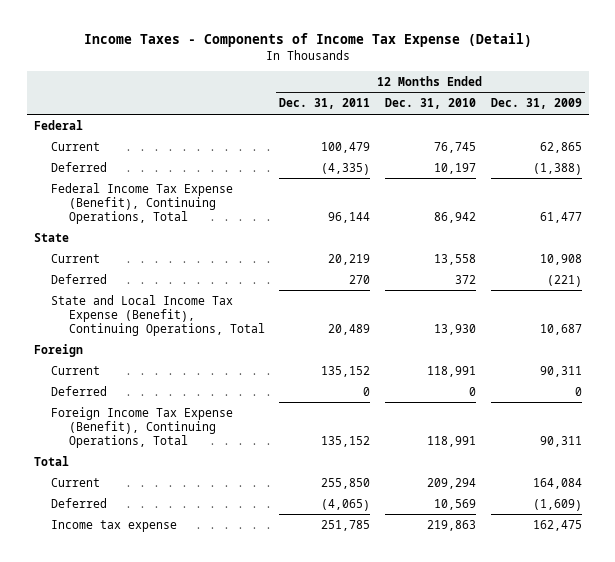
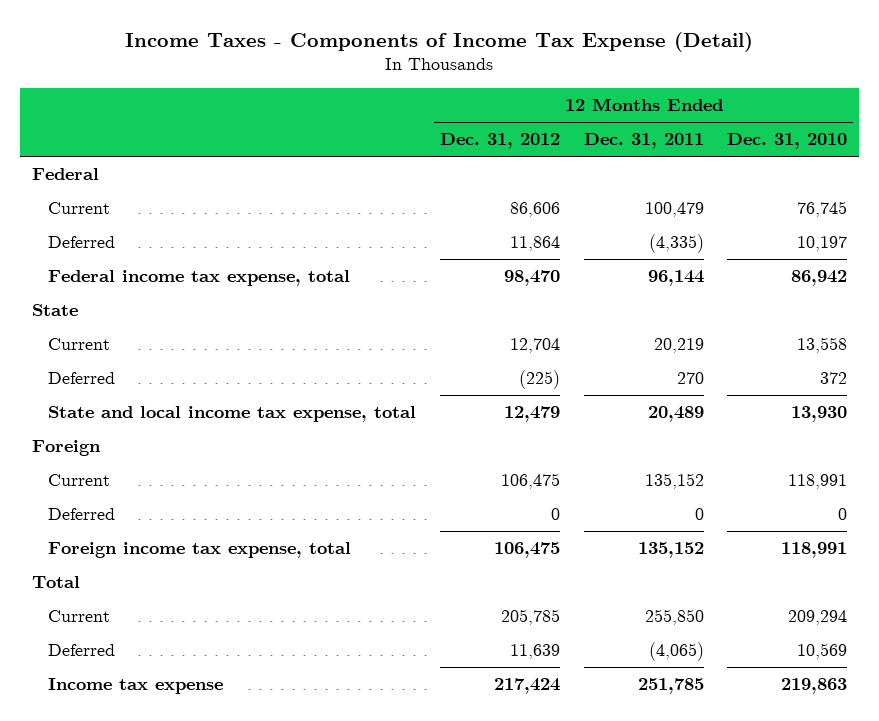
[490,98,582,110] Dec. 31, 2009 -> none
none -> [439,133,560,150] Dec. 31, 2012
[51,182,234,224] Federal Income Tax Expense (Benefit), Continuing Operations, Total -> [48,270,351,287] Federal income tax expense, total
[51,294,265,336] State and Local Income Tax Expense (Benefit), Continuing Operations, Total -> [48,406,417,423] State and local income tax expense, total
[51,406,234,448] Foreign Income Tax Expense (Benefit), Continuing Operations, Total -> [48,542,352,559] Foreign income tax expense, total

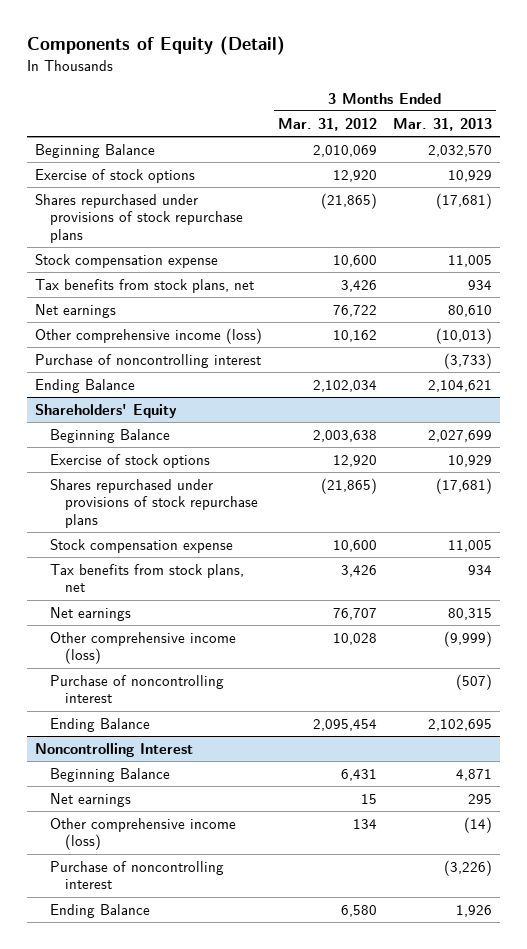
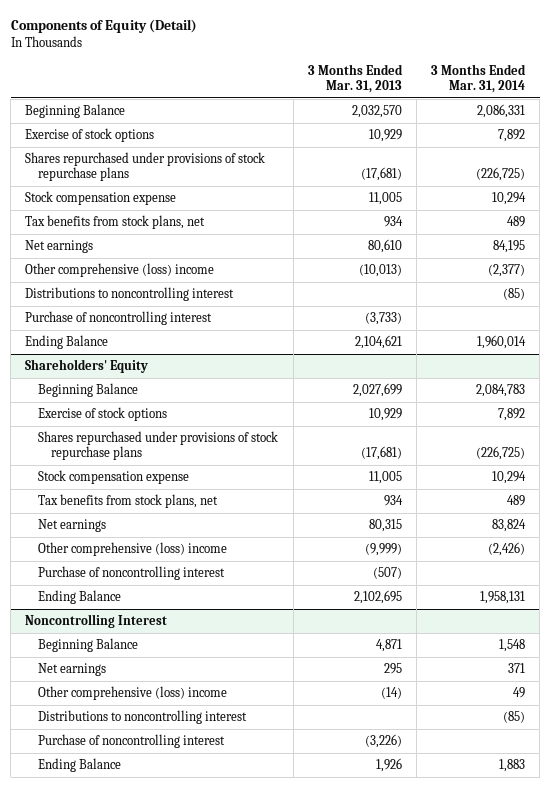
[277,117,377,131] Mar. 31, 2012 -> none
none -> [431,64,527,94] 3 Months Ended Mar. 31, 2014
[34,327,262,344] Other comprehensive income (loss) -> [25,262,215,277] Other comprehensive (loss) income
none -> [25,286,235,301] Distributions to noncontrolling interest
[49,631,236,665] Other comprehensive income (loss) -> [38,541,228,556] Other comprehensive (loss) income
[49,817,236,851] Other comprehensive income (loss) -> [38,685,228,700] Other comprehensive (loss) income
none -> [38,709,248,724] Distributions to noncontrolling interest

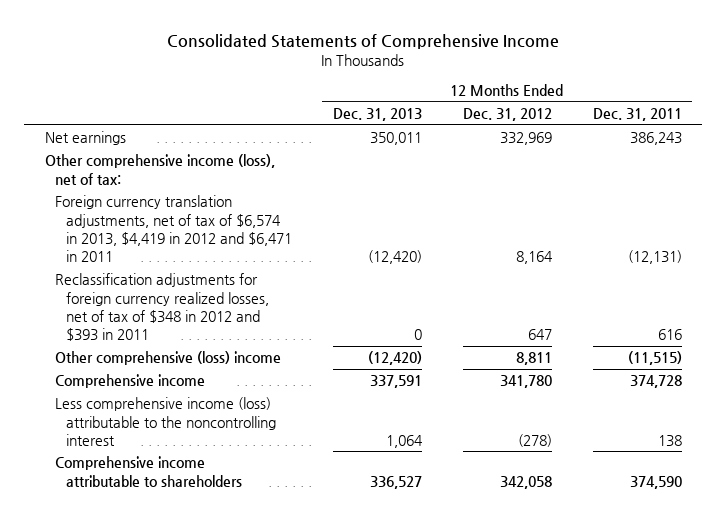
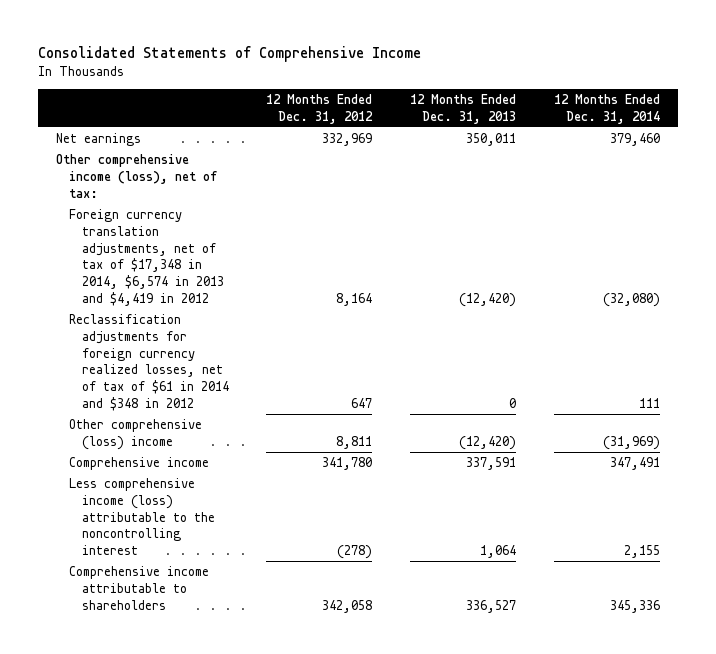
[592,108,682,122] Dec. 31, 2011 -> none
none -> [553,93,660,124] 12 Months Ended Dec. 31, 2014
[55,195,292,263] Foreign currency translation adjustments, net of tax of $6,574 in 2013, $4,419 in 2012 and $6,471 in 2011 -> [68,209,224,306] Foreign currency translation adjustments, net of tax of $17,348 in 2014, $6,574 in 2013 and $4,419 in 2012
[55,273,269,342] Reclassification adjustments for foreign currency realized losses, net of tax of $348 in 2012 and $393 in 2011 -> [68,314,229,411] Reclassification adjustments for foreign currency realized losses, net of tax of $61 in 2014 and $348 in 2012

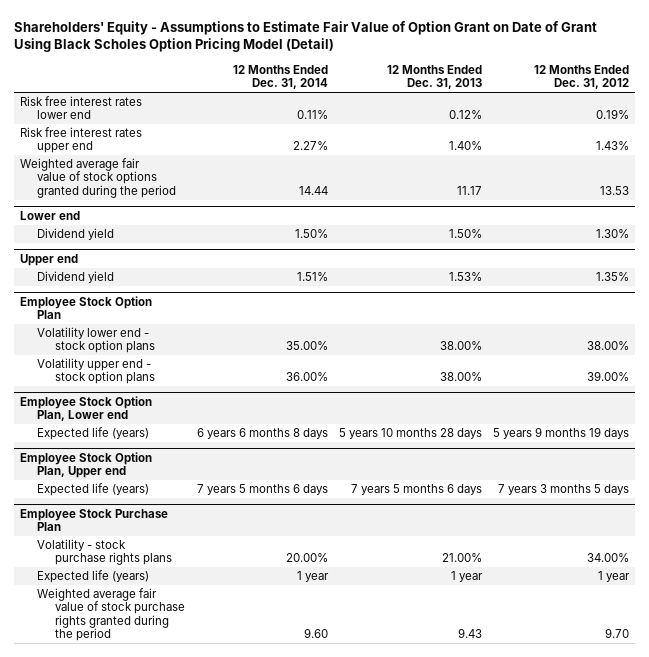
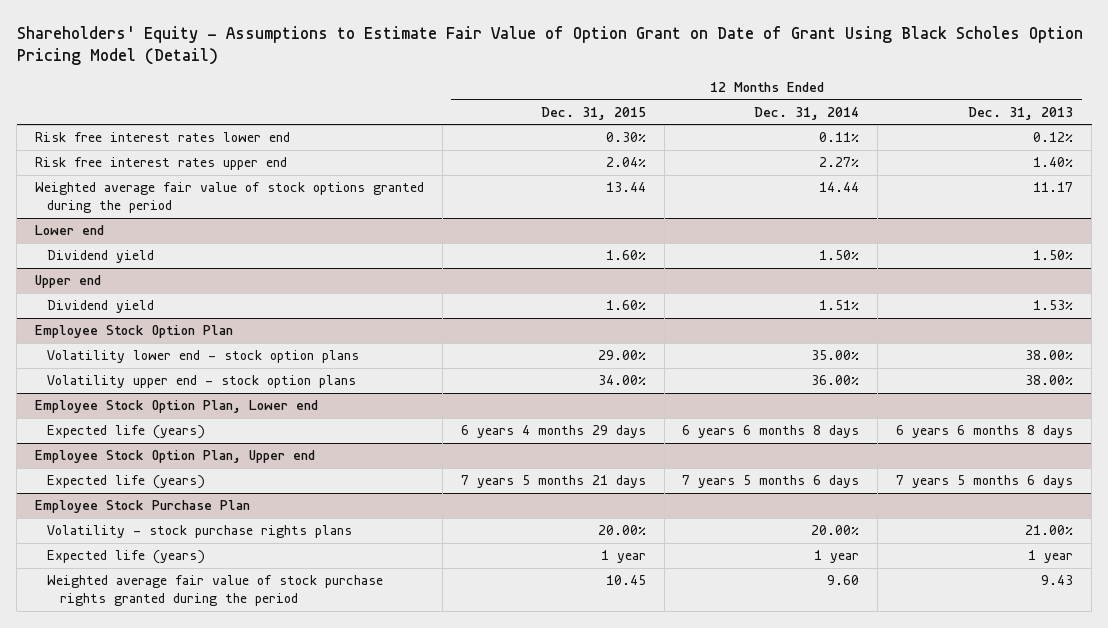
[534,64,630,90] 12 Months Ended Dec. 31, 2012 -> none
none -> [540,106,646,120] Dec. 31, 2015
[338,428,482,440] 5 years 10 months 28 days -> [896,425,1074,439] 6 years 6 months 8 days

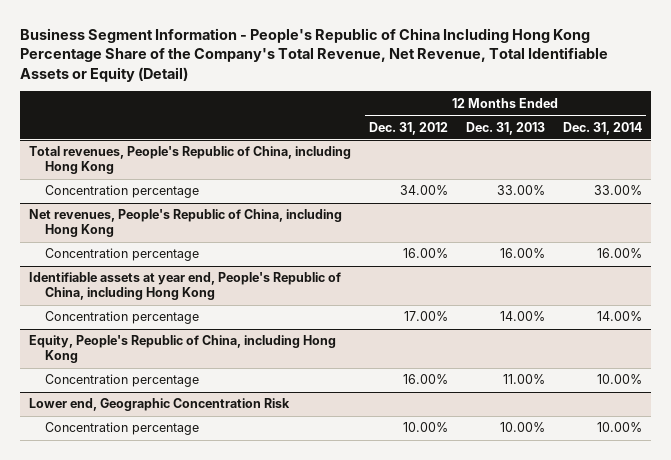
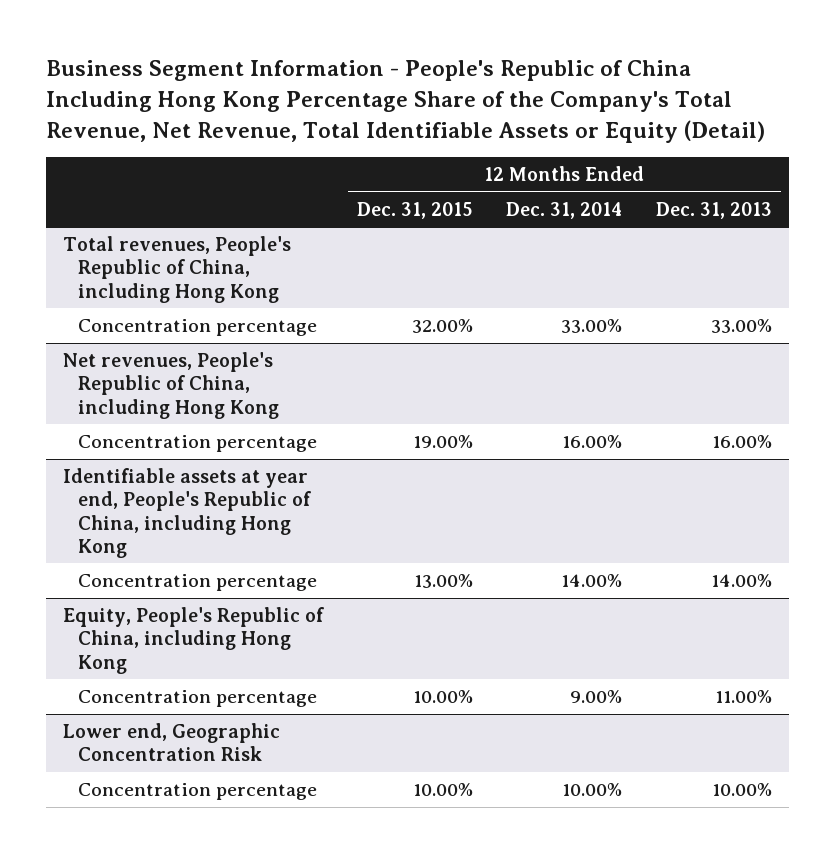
[369,121,449,135] Dec. 31, 2012 -> none
none -> [356,201,473,219] Dec. 31, 2015
[596,374,642,385] 10.00% -> [570,690,623,704] 9.00%

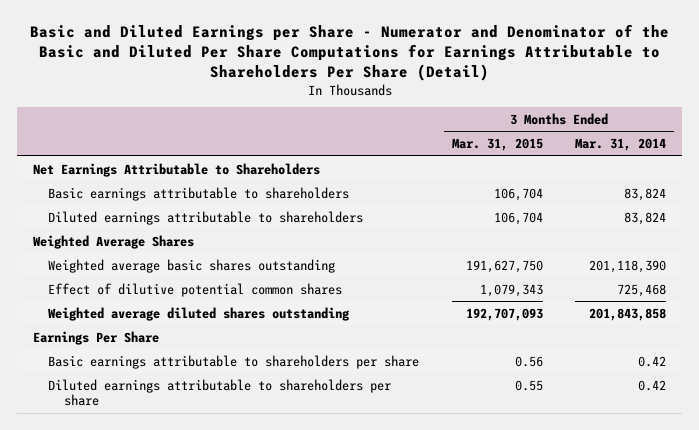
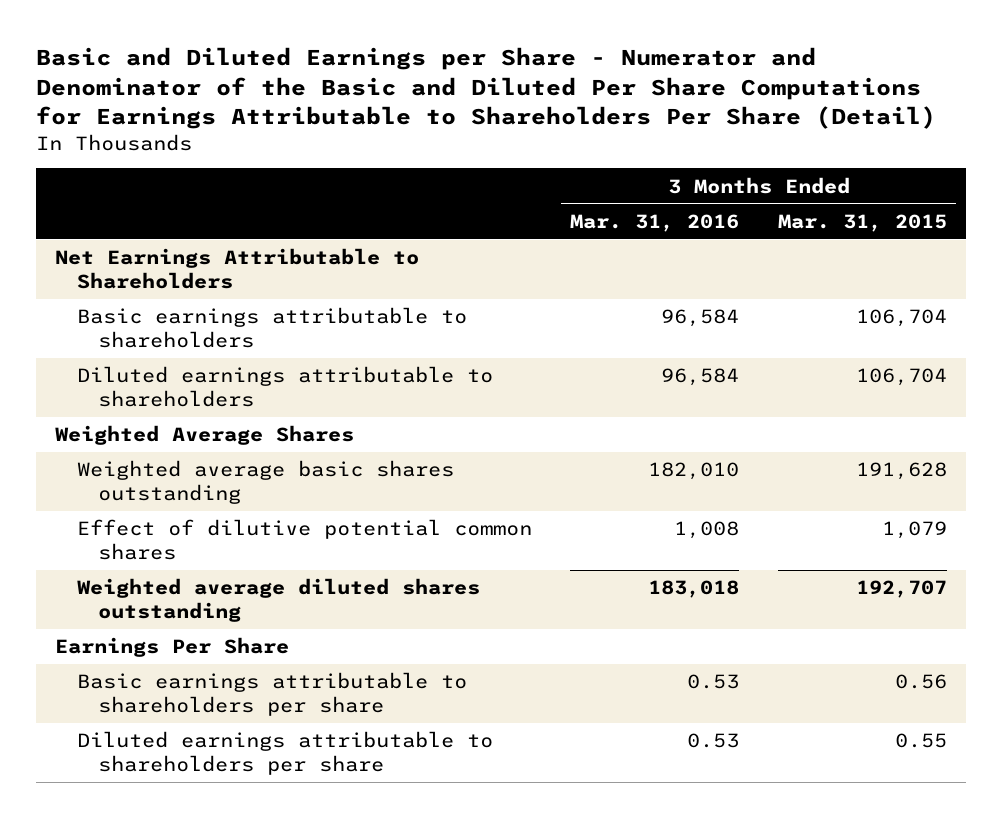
[575,138,667,152] Mar. 31, 2014 -> none
none -> [570,213,740,232] Mar. 31, 2016
[465,259,543,273] 191,627,750 -> [855,462,947,481] 191,628
[479,283,543,297] 1,079,343 -> [881,521,947,540] 1,079
[465,307,543,321] 192,707,093 -> [855,580,947,599] 192,707

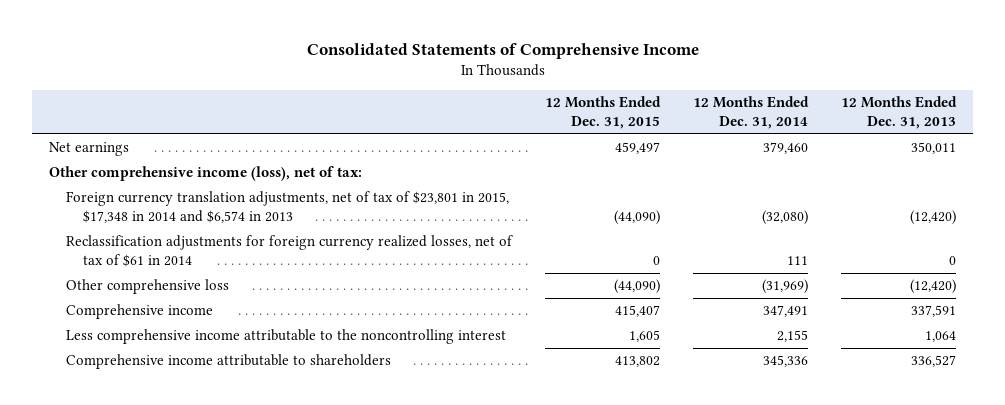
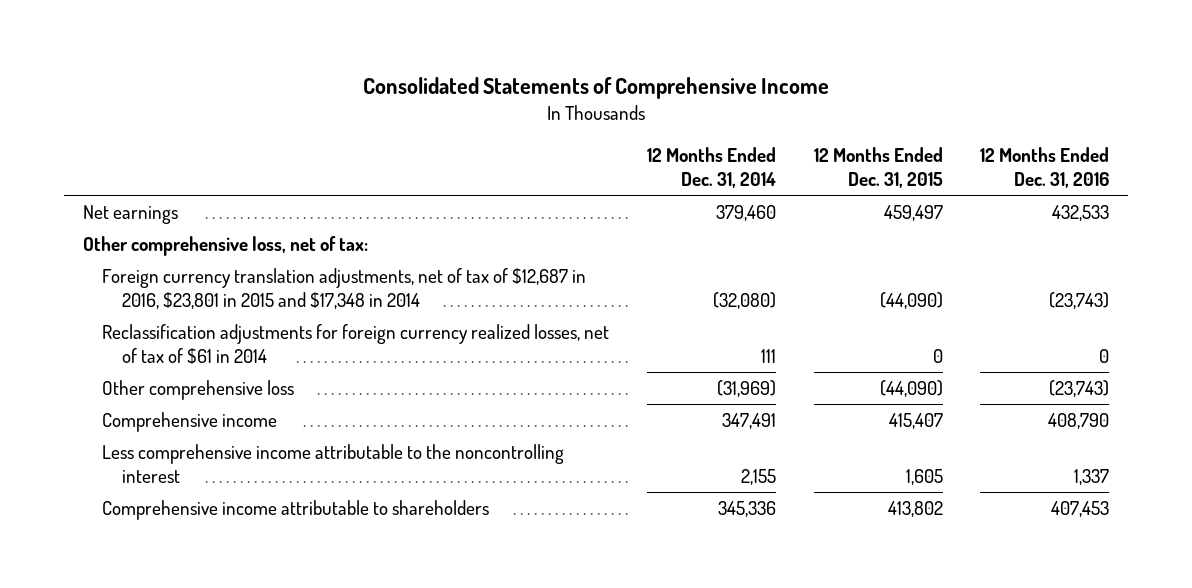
[841,95,958,130] 12 Months Ended Dec. 31, 2013 -> none
none -> [980,147,1110,189] 12 Months Ended Dec. 31, 2016
[48,166,362,182] Other comprehensive income (loss), net of tax: -> [83,235,369,256] Other comprehensive loss, net of tax:
[65,191,509,224] Foreign currency translation adjustments, net of tax of $23,801 in 2015, $17,348 in 2014 and $6,574 in 2013 -> [102,267,587,310] Foreign currency translation adjustments, net of tax of $12,687 in 2016, $23,801 in 2015 and $17,348 in 2014

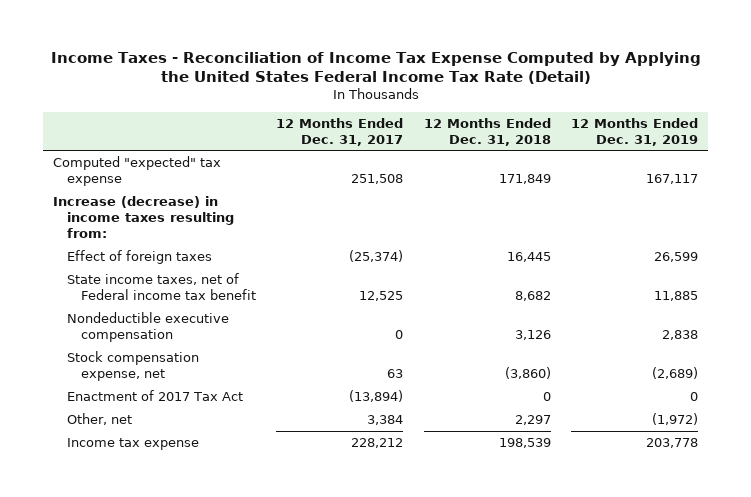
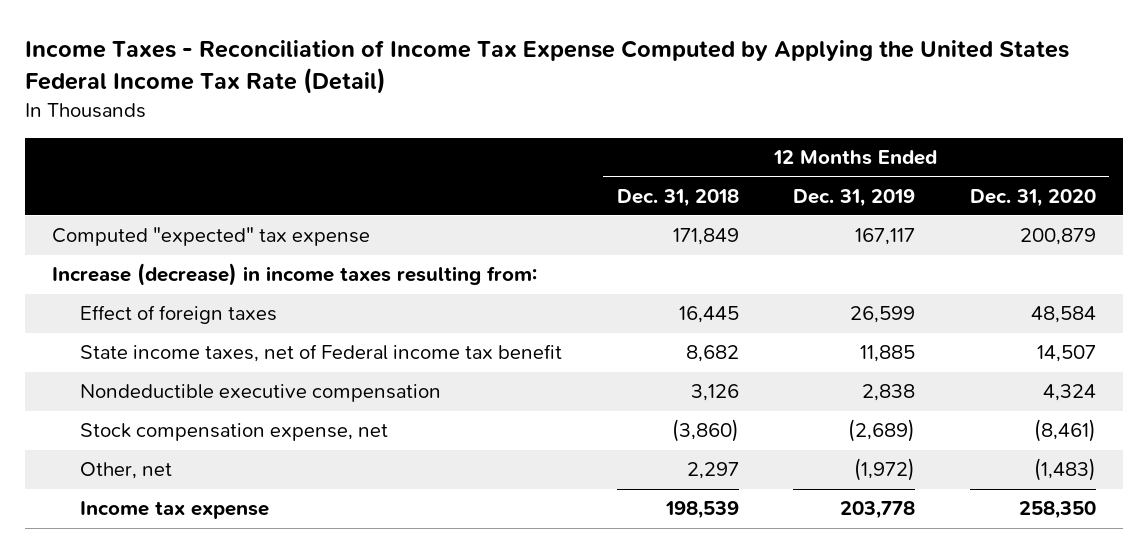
[276,117,404,146] 12 Months Ended Dec. 31, 2017 -> none
none -> [969,188,1096,207] Dec. 31, 2020
[66,389,243,401] Enactment of 2017 Tax Act -> none

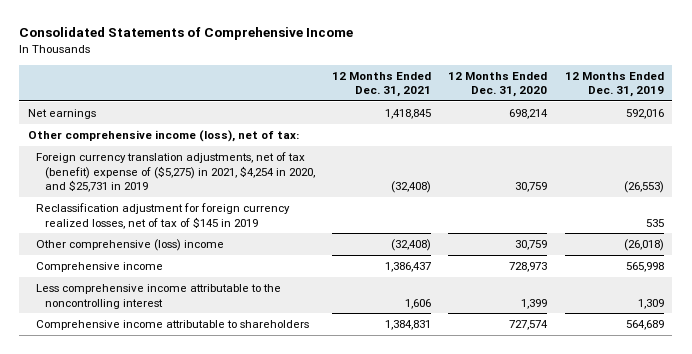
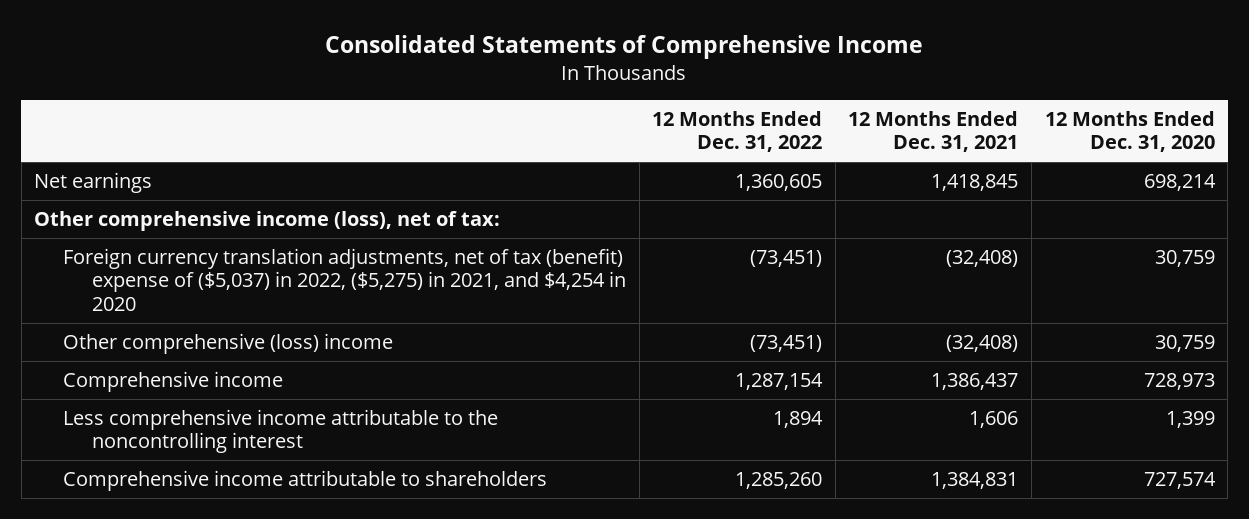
[564,71,664,98] 12 Months Ended Dec. 31, 2019 -> none
none -> [652,110,823,153] 12 Months Ended Dec. 31, 2022
[36,202,291,229] Reclassification adjustment for foreign currency realized losses, net of tax of $145 in 2019 -> none
[36,151,315,193] Foreign currency translation adjustments, net of tax (benefit) expense of ($5,275) in 2021, $4,254 in 2020, and $25,731 in 2019 -> [63,248,627,311] Foreign currency translation adjustments, net of tax (benefit) expense of ($5,037) in 2022, ($5,275) in 2021, and $4,254 in 2020

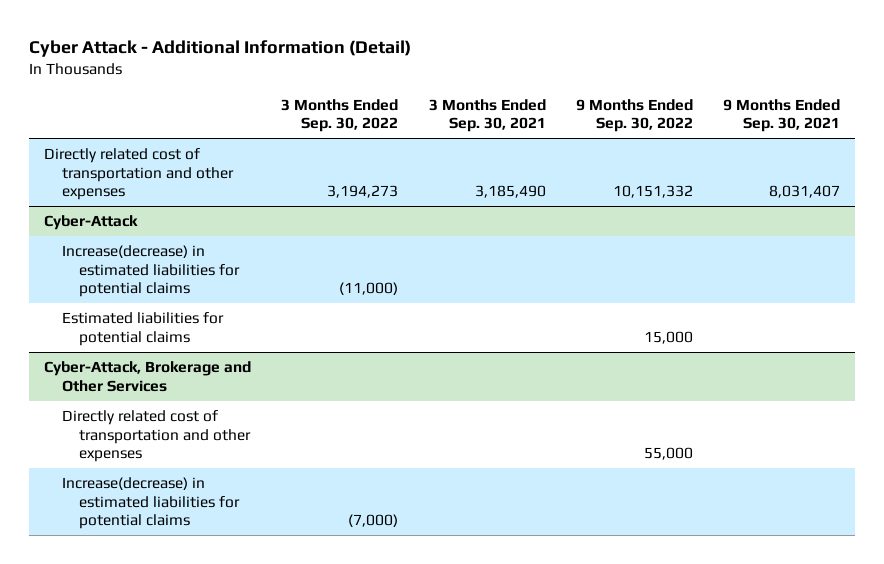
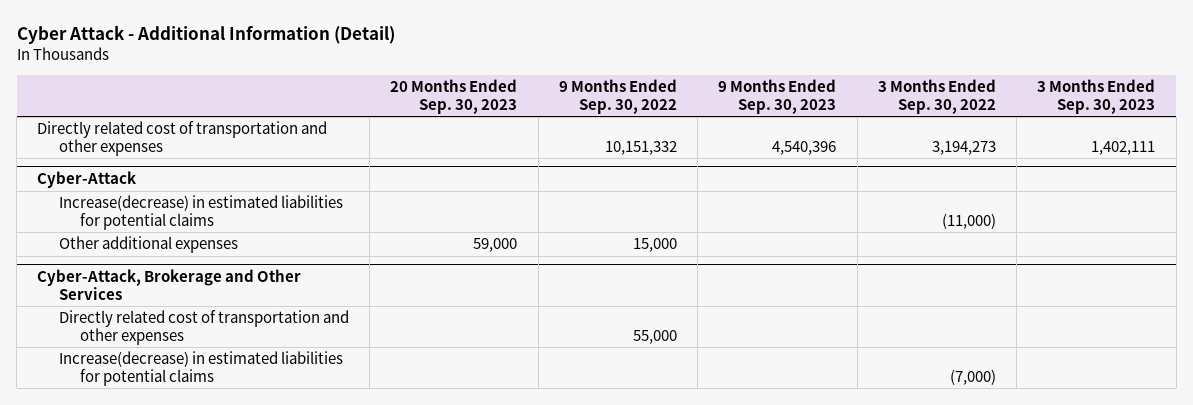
[428,98,546,133] 3 Months Ended Sep. 30, 2021 -> none
[722,98,840,133] 9 Months Ended Sep. 30, 2021 -> none
none -> [390,79,518,114] 20 Months Ended Sep. 30, 2023
none -> [718,79,837,114] 9 Months Ended Sep. 30, 2023
none -> [1037,79,1156,114] 3 Months Ended Sep. 30, 2023
[61,312,224,346] Estimated liabilities for potential claims -> [58,236,238,254] Other additional expenses

